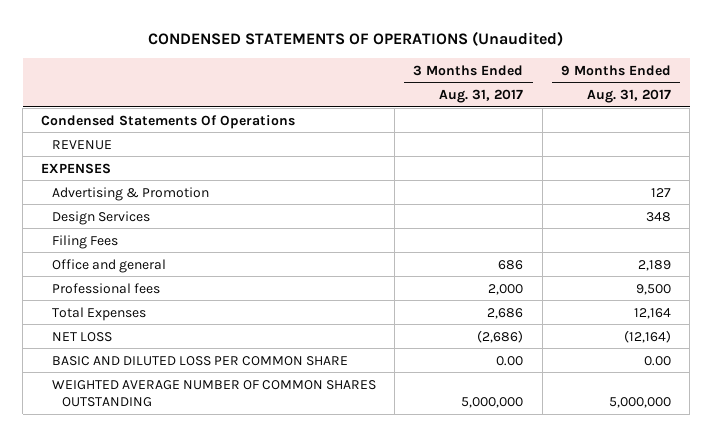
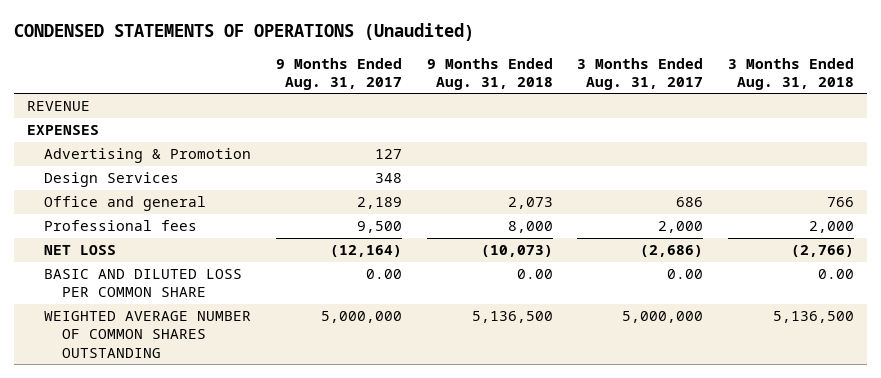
none -> [426,57,553,90] 9 Months Ended Aug. 31, 2018
none -> [728,57,855,90] 3 Months Ended Aug. 31, 2018
[41,114,296,129] Condensed Statements Of Operations -> none
[51,234,118,249] Filing Fees -> none
[51,306,146,321] Total Expenses -> none

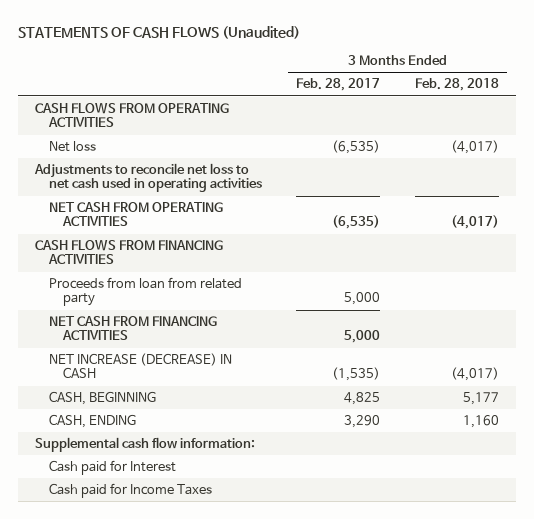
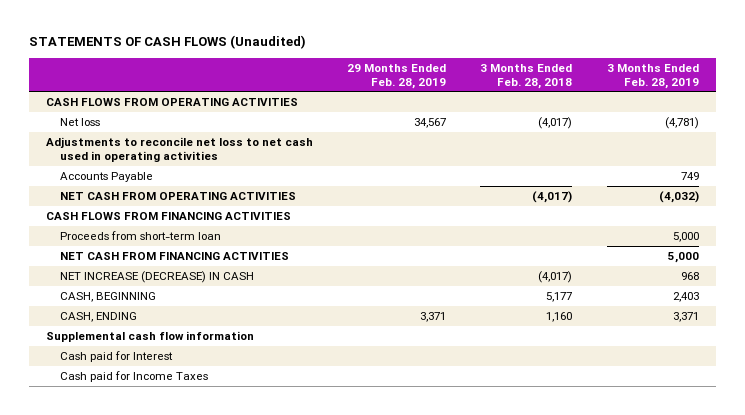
[296,78,381,92] Feb. 28, 2017 -> none
none -> [347,63,447,89] 29 Months Ended Feb. 28, 2019
none -> [606,63,699,89] 3 Months Ended Feb. 28, 2019
none -> [59,171,153,182] Accounts Payable
[49,276,243,307] Proceeds from loan from related party -> none
none -> [59,230,221,240] Proceeds from short-term loan
[34,436,255,452] Supplemental cash flow information: -> [45,330,254,342] Supplemental cash flow information

